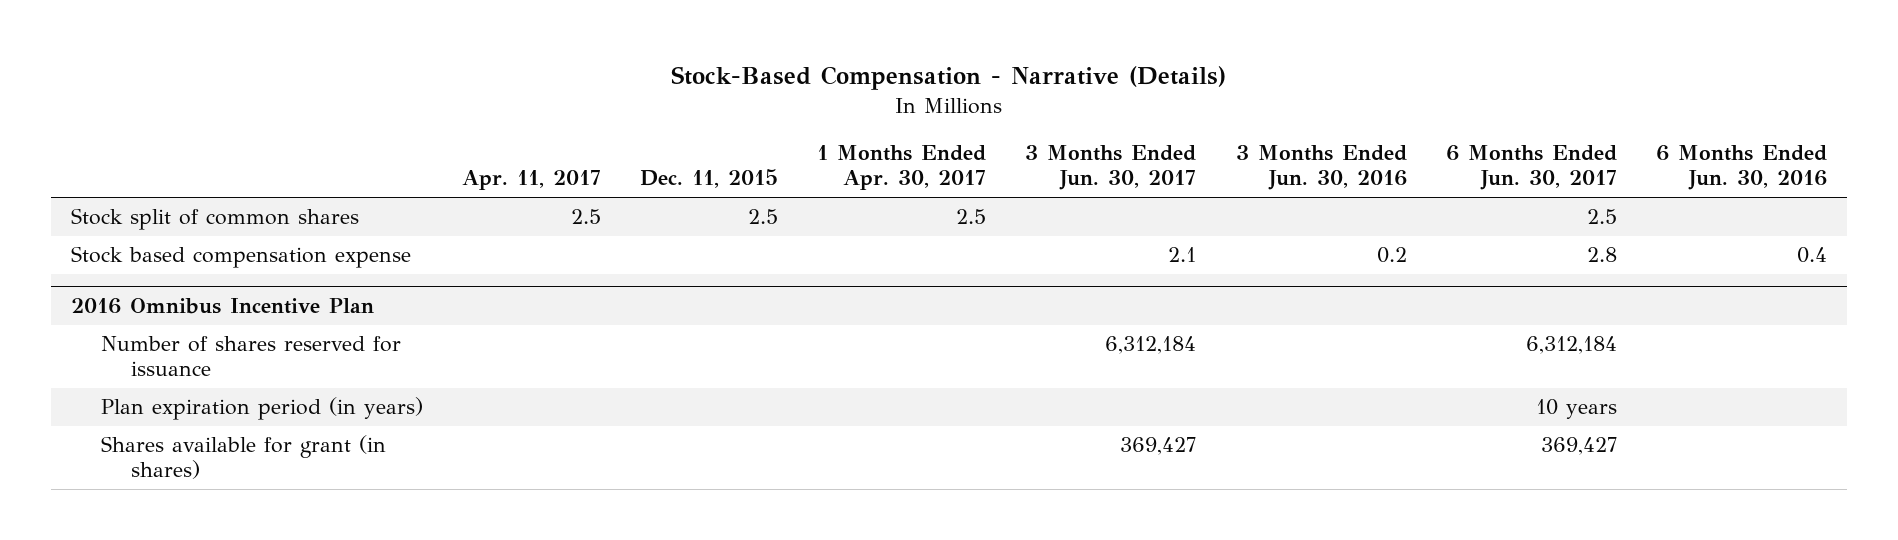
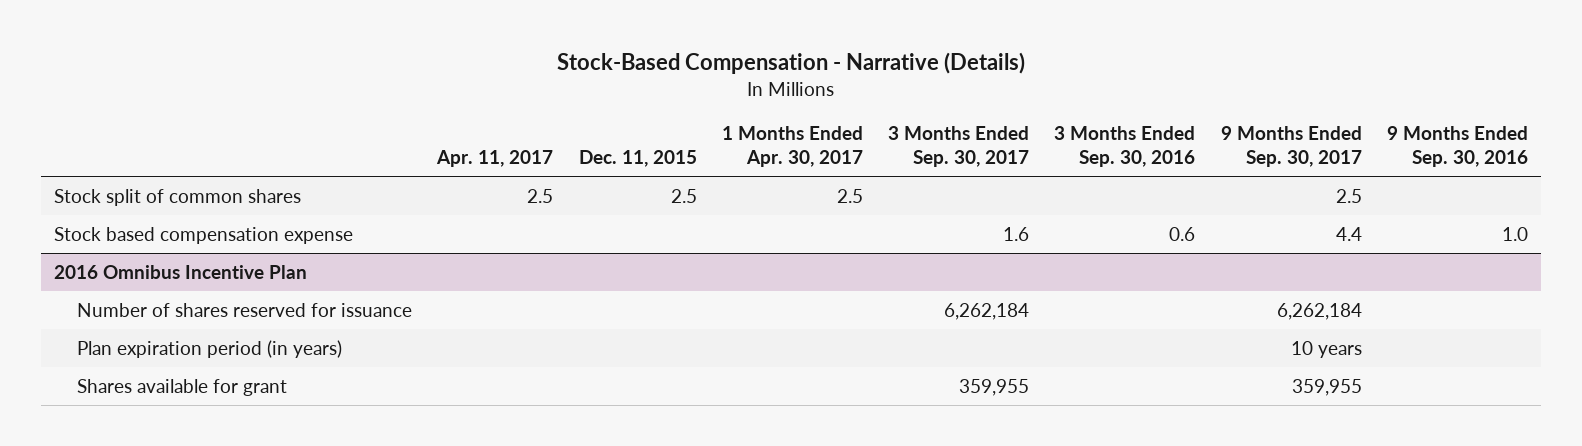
[1025,145,1197,191] 3 Months Ended Jun. 30, 2017 -> none
[1235,145,1407,191] 3 Months Ended Jun. 30, 2016 -> none
[1445,145,1617,191] 6 Months Ended Jun. 30, 2017 -> none
[1655,145,1827,191] 6 Months Ended Jun. 30, 2016 -> none
none -> [888,126,1030,168] 3 Months Ended Sep. 30, 2017
none -> [1054,126,1196,168] 3 Months Ended Sep. 30, 2016
none -> [1220,126,1362,168] 9 Months Ended Sep. 30, 2017
none -> [1387,126,1529,168] 9 Months Ended Sep. 30, 2016
[100,435,386,480] Shares available for grant (in shares) -> [76,378,287,396] Shares available for grant

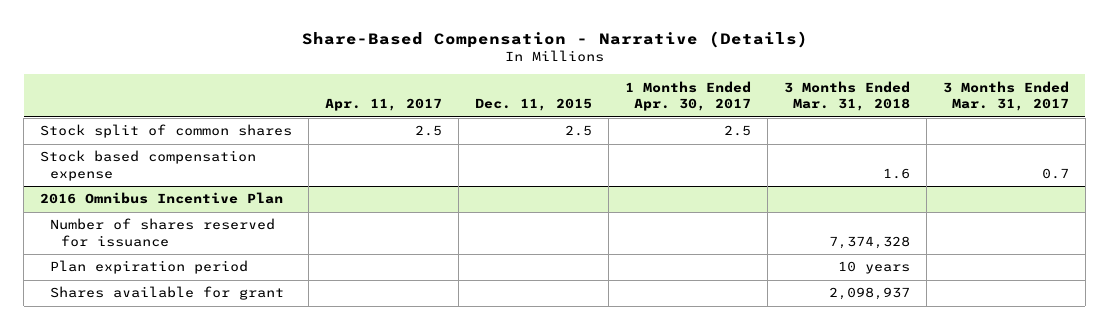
[556,52,1025,75] Stock-Based Compensation - Narrative (Details) -> [301,30,808,48] Share-Based Compensation - Narrative (Details)
[888,126,1030,168] 3 Months Ended Sep. 30, 2017 -> none
[1054,126,1196,168] 3 Months Ended Sep. 30, 2016 -> none
[1220,126,1362,168] 9 Months Ended Sep. 30, 2017 -> none
[1387,126,1529,168] 9 Months Ended Sep. 30, 2016 -> none
none -> [783,80,910,112] 3 Months Ended Mar. 31, 2018
none -> [942,80,1069,112] 3 Months Ended Mar. 31, 2017
[76,339,342,358] Plan expiration period (in years) -> [50,260,249,275] Plan expiration period

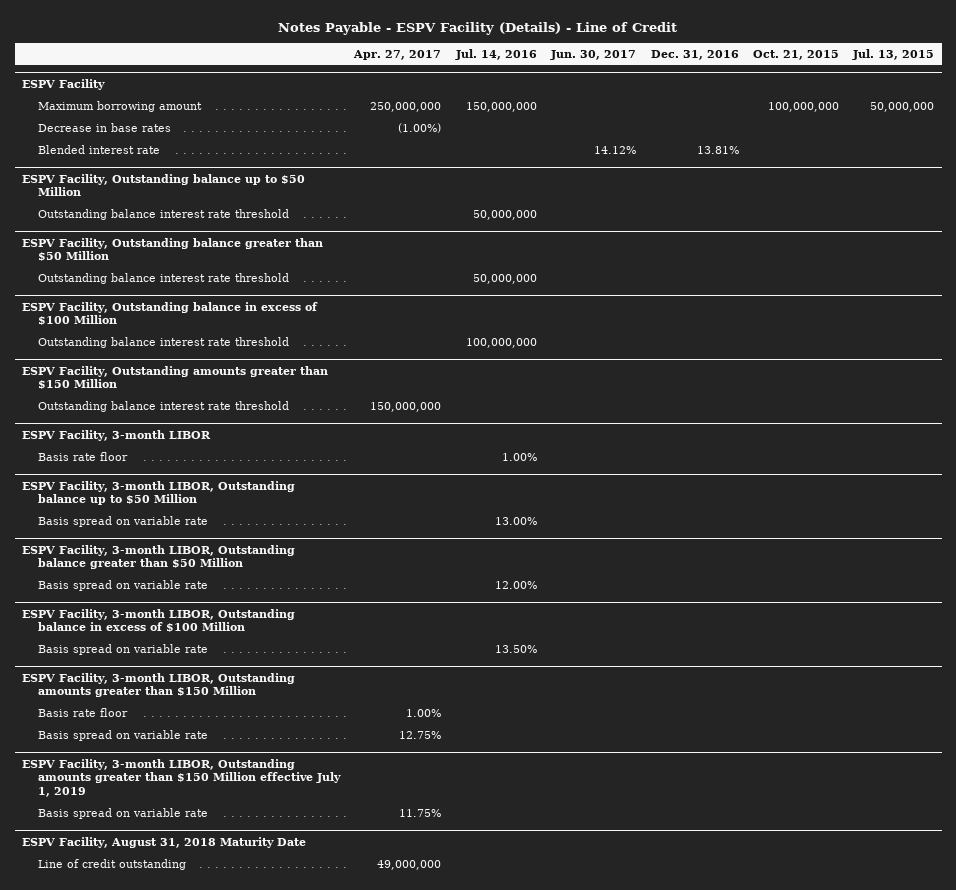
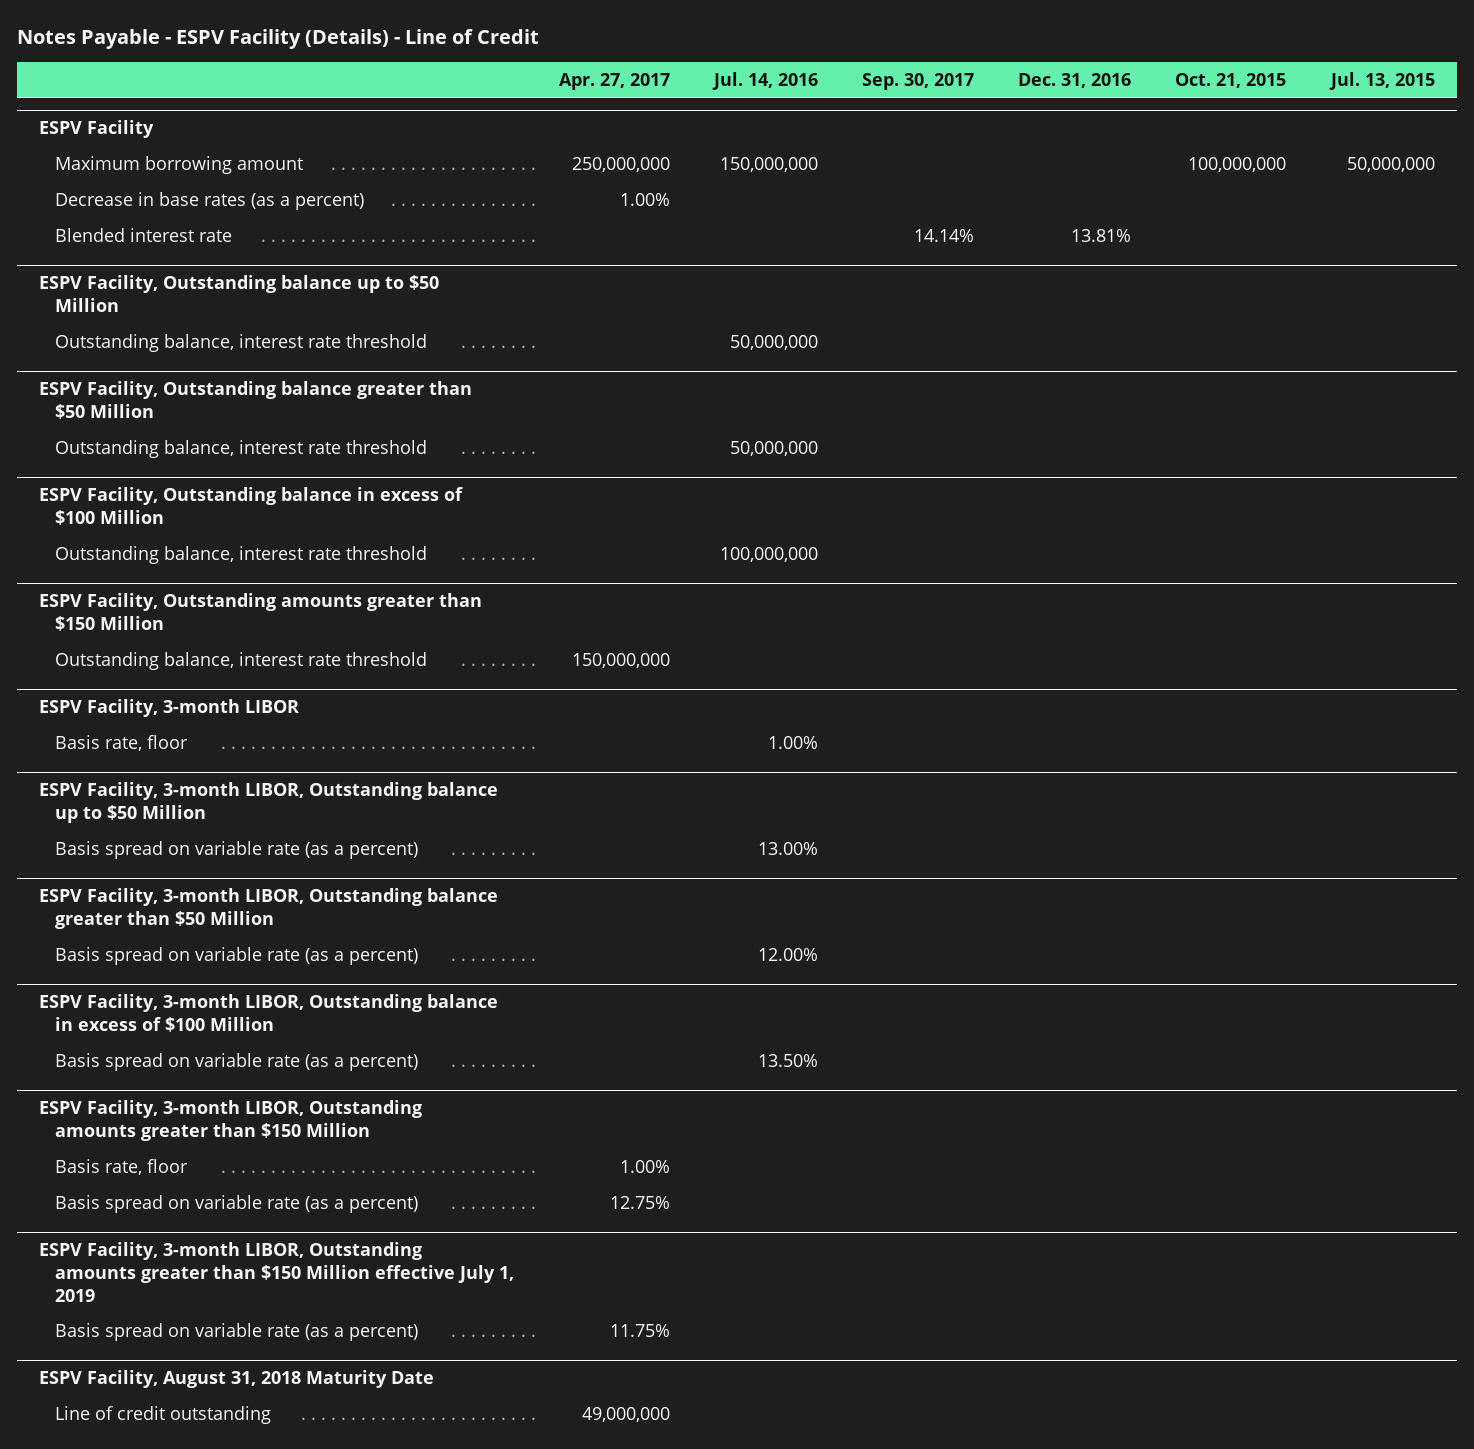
[550,49,637,60] Jun. 30, 2017 -> none
none -> [862,72,975,90] Sep. 30, 2017
[37,122,171,132] Decrease in base rates -> [55,192,365,211] Decrease in base rates (as a percent)
[398,122,442,133] (1.00%) -> [619,193,670,207] 1.00%
[37,208,289,220] Outstanding balance interest rate threshold -> [55,334,428,353] Outstanding balance, interest rate threshold
[37,272,289,284] Outstanding balance interest rate threshold -> [55,440,428,459] Outstanding balance, interest rate threshold
[37,336,289,348] Outstanding balance interest rate threshold -> [55,546,428,565] Outstanding balance, interest rate threshold
[37,400,289,412] Outstanding balance interest rate threshold -> [55,652,428,671] Outstanding balance, interest rate threshold
[37,451,128,461] Basis rate floor -> [55,735,189,752] Basis rate, floor
[37,515,208,527] Basis spread on variable rate -> [55,841,419,860] Basis spread on variable rate (as a percent)
[37,579,208,591] Basis spread on variable rate -> [55,947,419,966] Basis spread on variable rate (as a percent)
[37,643,208,655] Basis spread on variable rate -> [55,1053,419,1072] Basis spread on variable rate (as a percent)
[37,707,128,717] Basis rate floor -> [55,1159,189,1176] Basis rate, floor
[37,729,208,741] Basis spread on variable rate -> [55,1195,419,1214] Basis spread on variable rate (as a percent)
[37,807,208,819] Basis spread on variable rate -> [55,1323,419,1342] Basis spread on variable rate (as a percent)

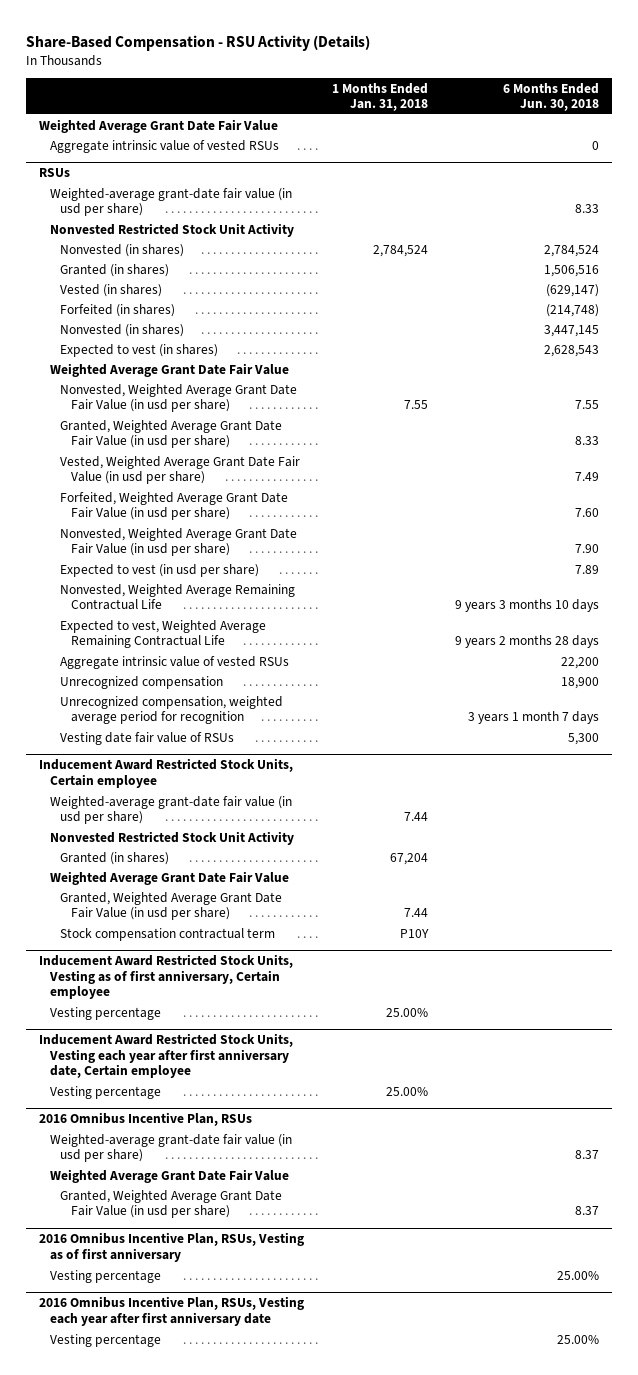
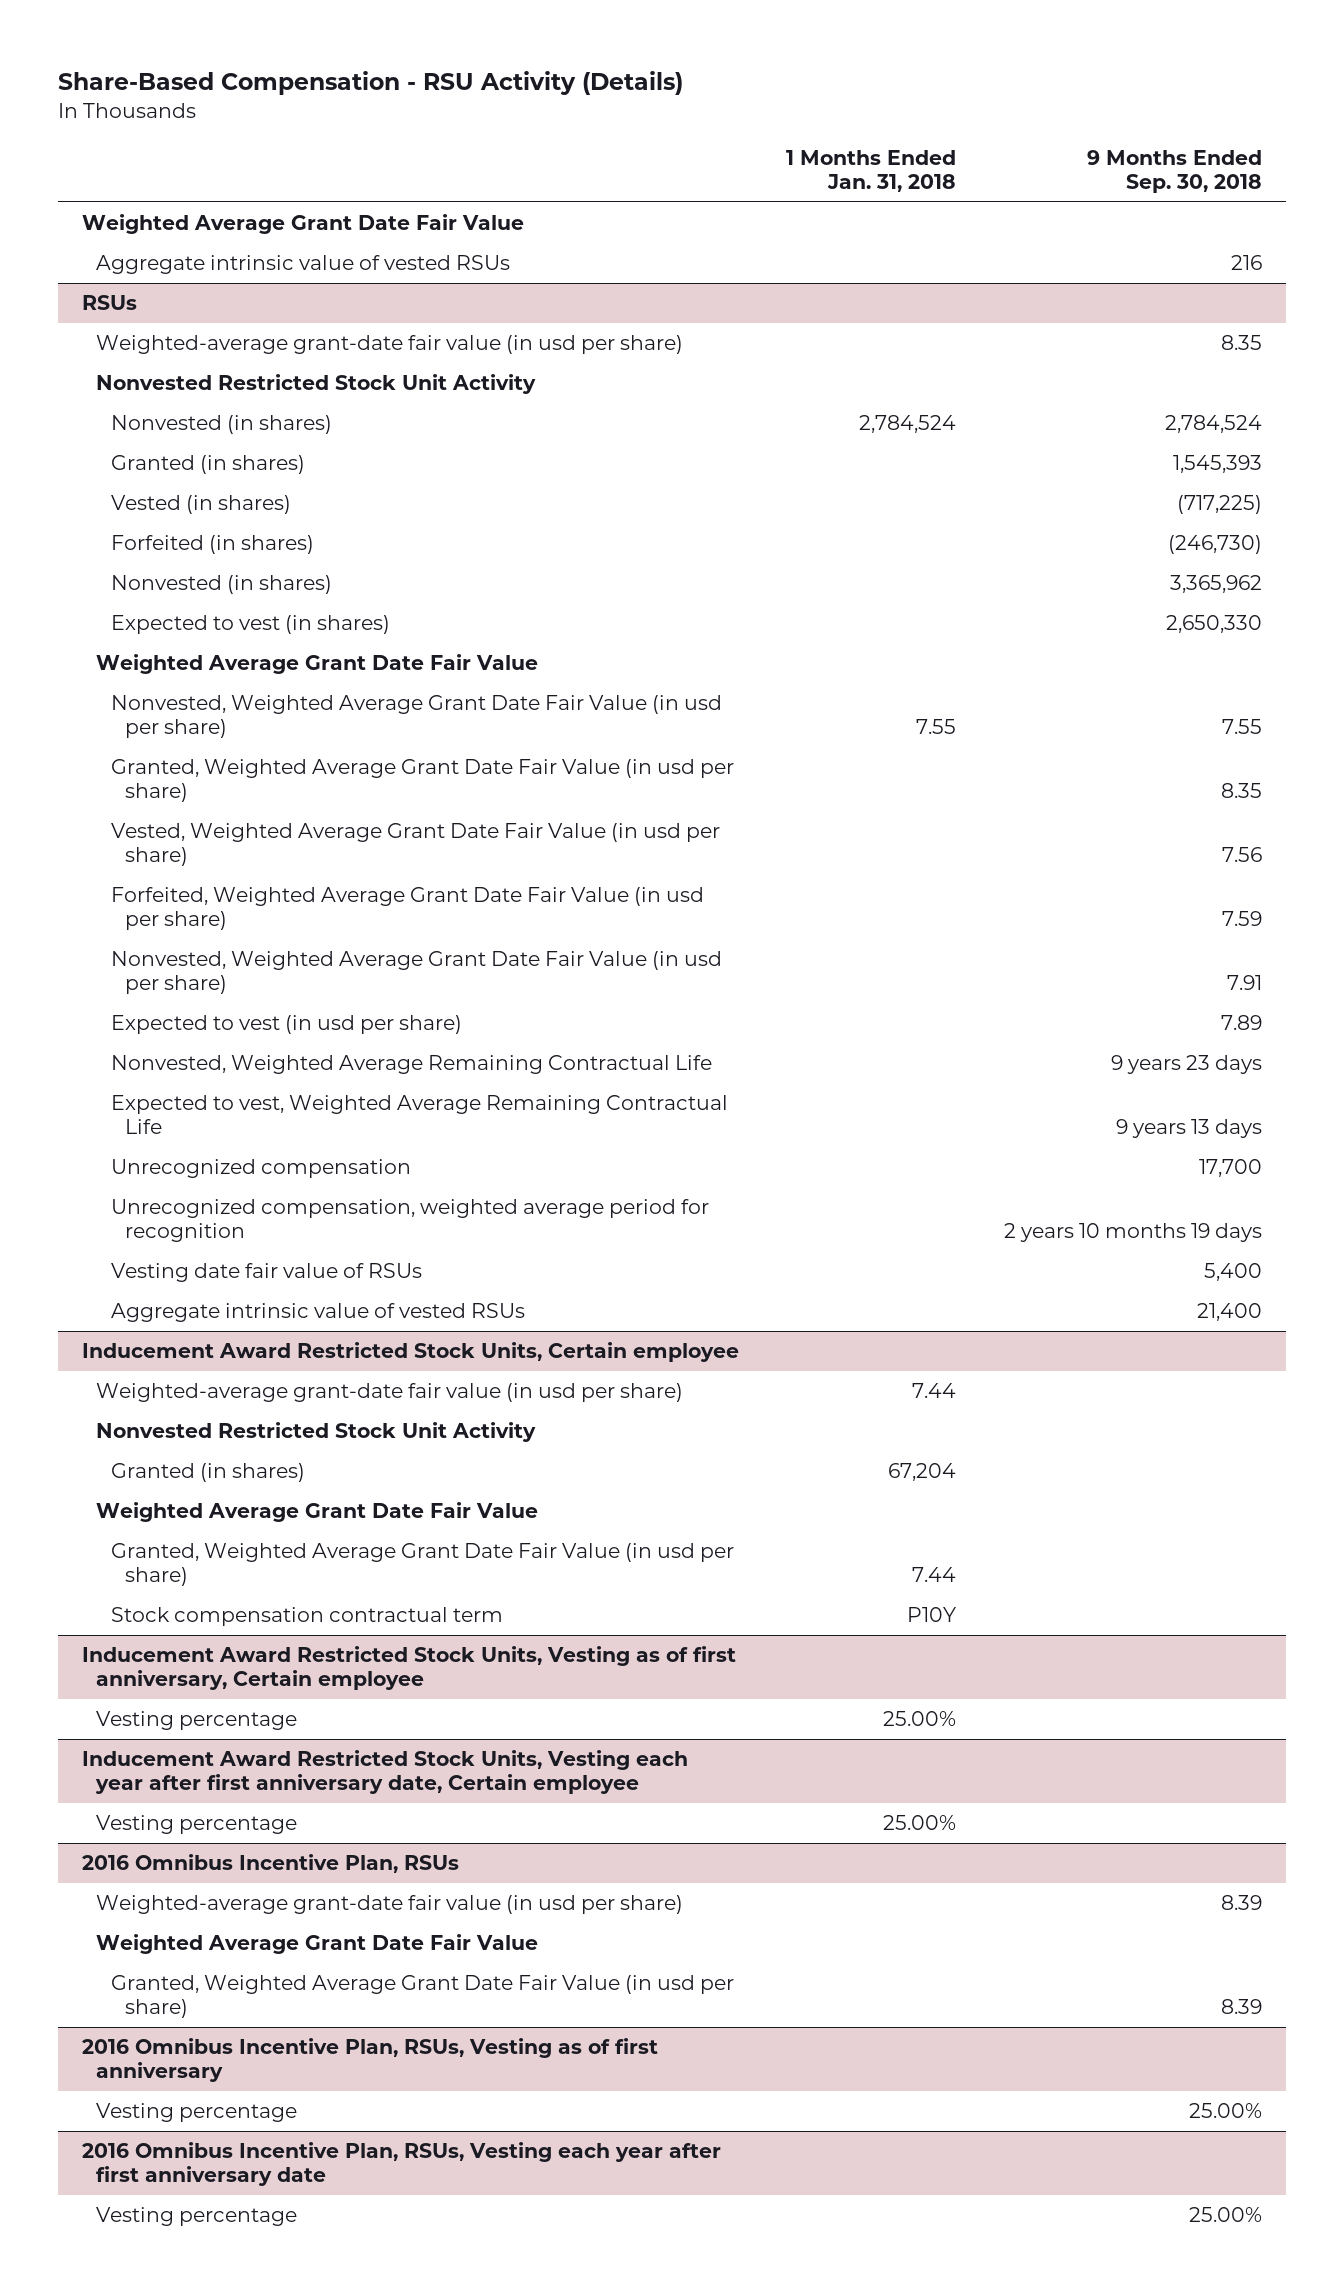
[502,82,599,111] 6 Months Ended Jun. 30, 2018 -> none
none -> [1086,150,1262,194] 9 Months Ended Sep. 30, 2018
[60,655,290,669] Aggregate intrinsic value of vested RSUs -> [110,1303,525,1323] Aggregate intrinsic value of vested RSUs

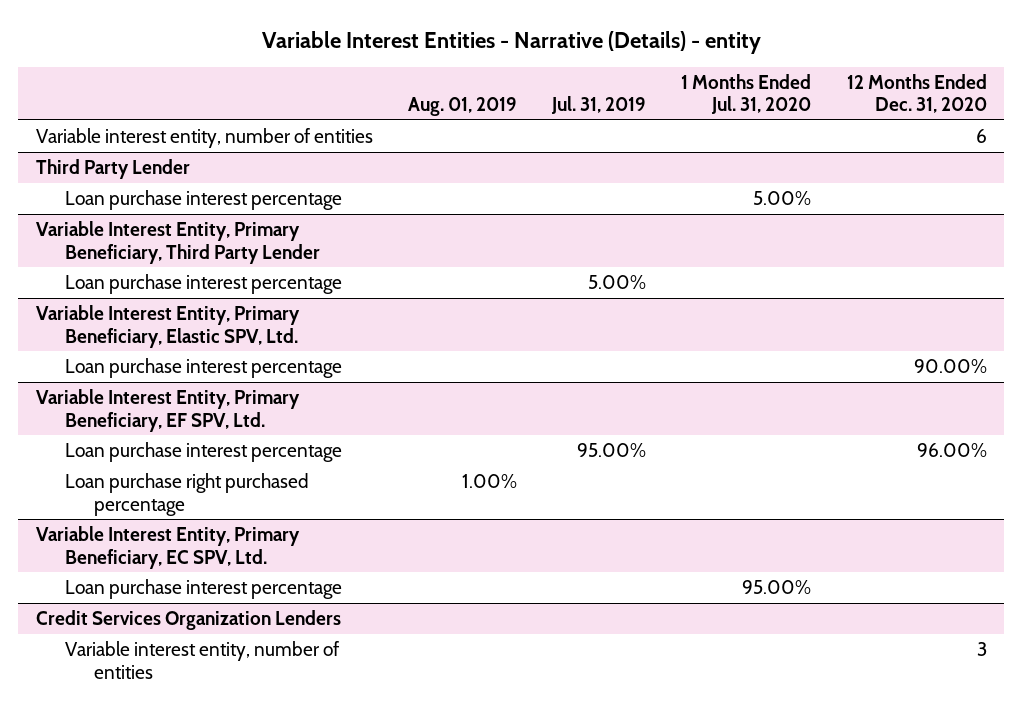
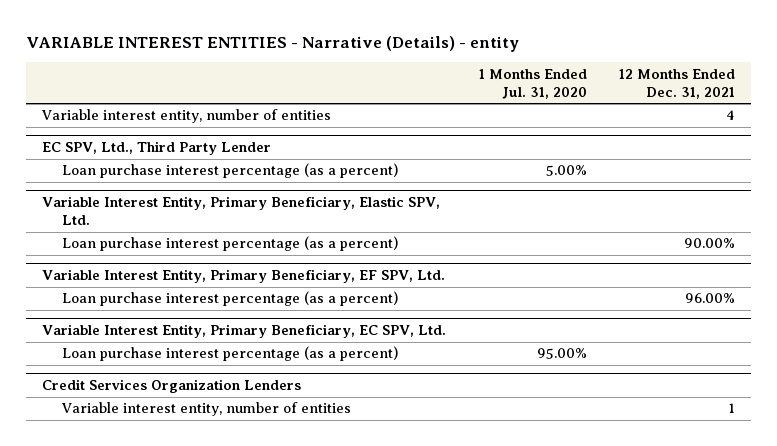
[262,30,762,54] Variable Interest Entities - Narrative (Details) - entity -> [25,36,519,53] VARIABLE INTEREST ENTITIES - Narrative (Details) - entity
[407,97,517,117] Aug. 01, 2019 -> none
[551,96,647,115] Jul. 31, 2019 -> none
[846,73,987,114] 12 Months Ended Dec. 31, 2020 -> none
none -> [619,68,736,99] 12 Months Ended Dec. 31, 2021
[35,220,320,264] Variable Interest Entity, Primary Beneficiary, Third Party Lender -> none
[64,273,342,294] Loan purchase interest percentage -> none
[35,158,190,179] Third Party Lender -> [42,141,272,156] EC SPV, Ltd., Third Party Lender
[64,189,342,210] Loan purchase interest percentage -> [61,163,398,179] Loan purchase interest percentage (as a percent)
[64,357,342,378] Loan purchase interest percentage -> [61,236,398,252] Loan purchase interest percentage (as a percent)
[64,472,309,516] Loan purchase right purchased percentage -> none
[64,441,342,462] Loan purchase interest percentage -> [61,291,398,307] Loan purchase interest percentage (as a percent)
[64,578,342,599] Loan purchase interest percentage -> [61,346,398,362] Loan purchase interest percentage (as a percent)

